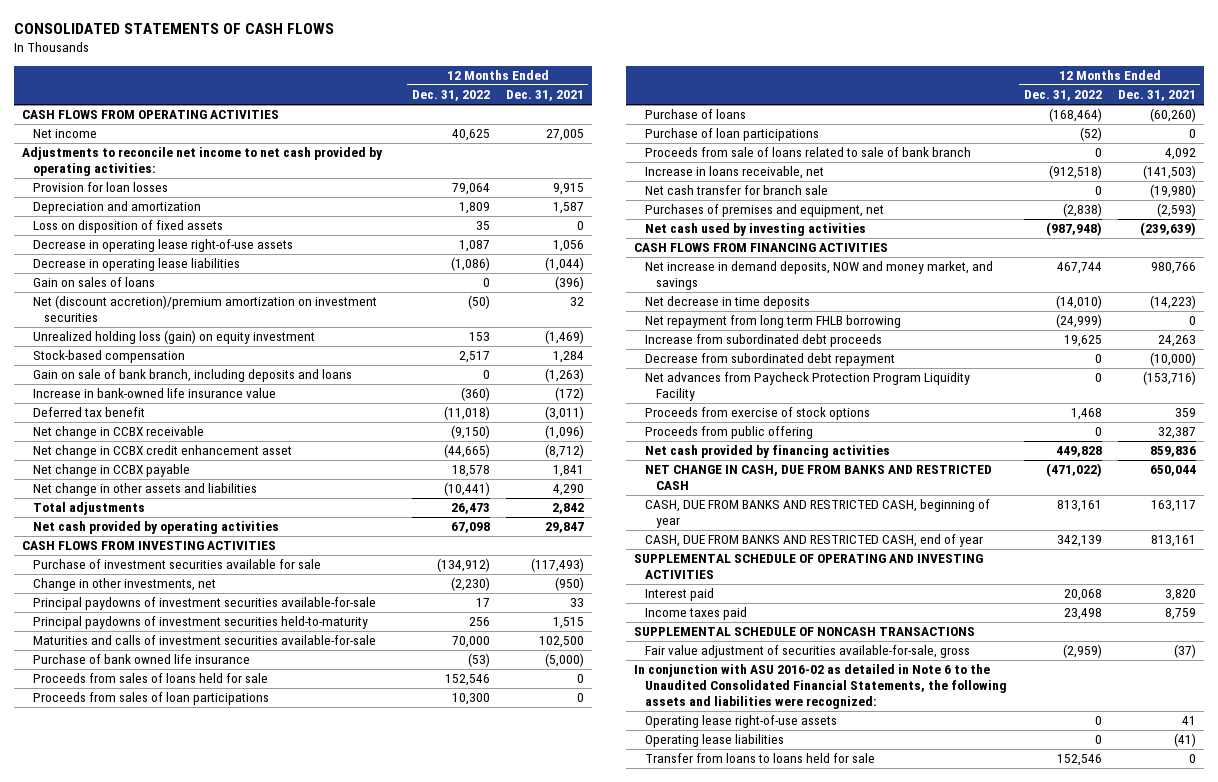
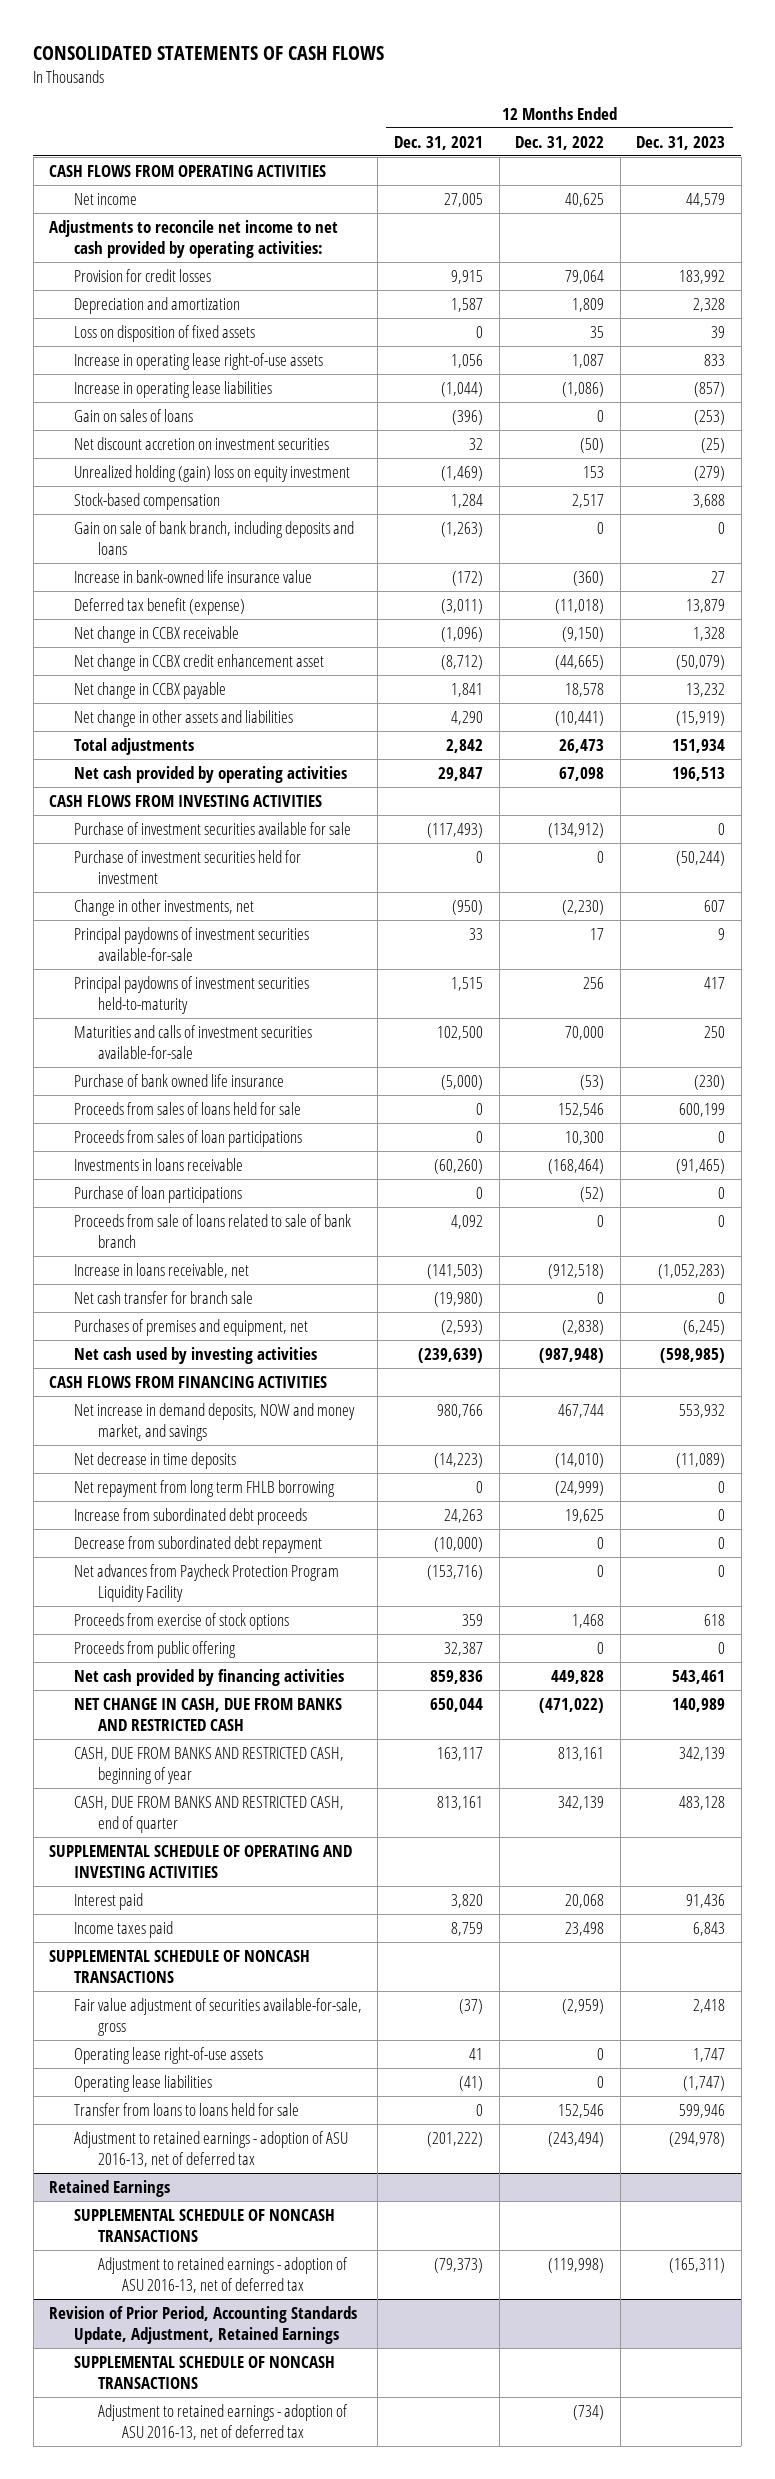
none -> [636,135,726,150] Dec. 31, 2023
[32,182,168,193] Provision for loan losses -> [73,268,211,282] Provision for credit losses
[32,239,293,253] Decrease in operating lease right-of-use assets -> [73,352,323,370] Increase in operating lease right-of-use assets
[32,258,240,272] Decrease in operating lease liabilities -> [73,380,272,398] Increase in operating lease liabilities
[32,295,377,323] Net (discount accretion)/premium amortization on investment securities -> [73,436,329,450] Net discount accretion on investment securities
[32,330,315,345] Unrealized holding loss (gain) on equity investment -> [73,464,350,482] Unrealized holding (gain) loss on equity investment
[32,407,145,418] Deferred tax benefit -> [73,597,245,615] Deferred tax benefit (expense)
none -> [73,849,301,884] Purchase of investment securities held for investment
[644,109,746,120] Purchase of loans -> [73,1157,243,1171] Investments in loans receivable
[644,534,983,548] CASH, DUE FROM BANKS AND RESTRICTED CASH, end of year -> [73,1795,344,1833] CASH, DUE FROM BANKS AND RESTRICTED CASH, end of quarter
[633,664,1007,710] In conjunction with ASU 2016-02 as detailed in Note 6 to the Unaudited Consolidated Financial Statements, the following assets and liabilities were recognized: -> none
none -> [73,2130,348,2167] Adjustment to retained earnings - adoption of ASU 2016-13, net of deferred tax
none -> [49,2179,171,2197] Retained Earnings
none -> [73,2208,335,2242] SUPPLEMENTAL SCHEDULE OF NONCASH TRANSACTIONS
none -> [98,2256,349,2293] Adjustment to retained earnings - adoption of ASU 2016-13, net of deferred tax
none -> [49,2305,358,2344] Revision of Prior Period, Accounting Standards Update, Adjustment, Retained Earnings
none -> [73,2355,335,2389] SUPPLEMENTAL SCHEDULE OF NONCASH TRANSACTIONS
none -> [98,2403,349,2440] Adjustment to retained earnings - adoption of ASU 2016-13, net of deferred tax

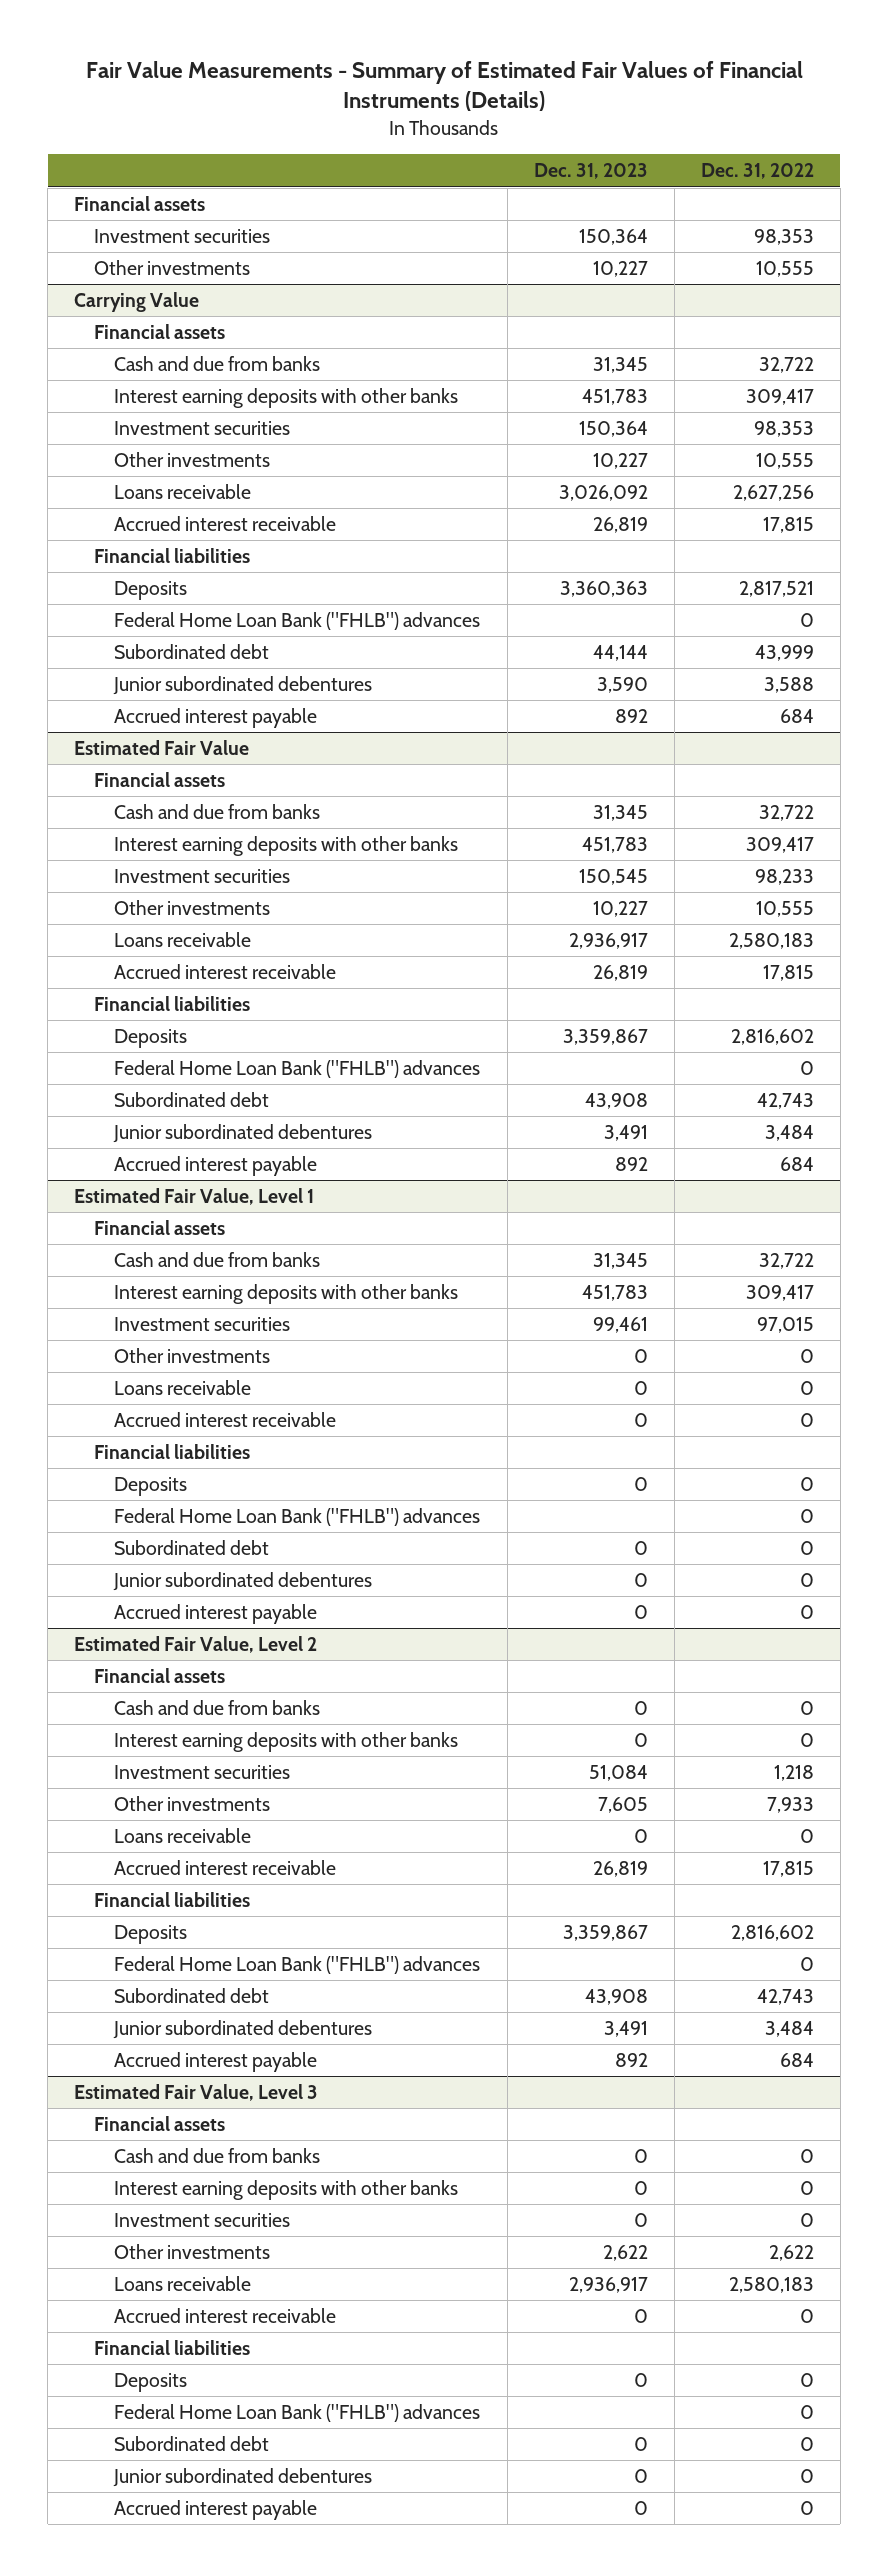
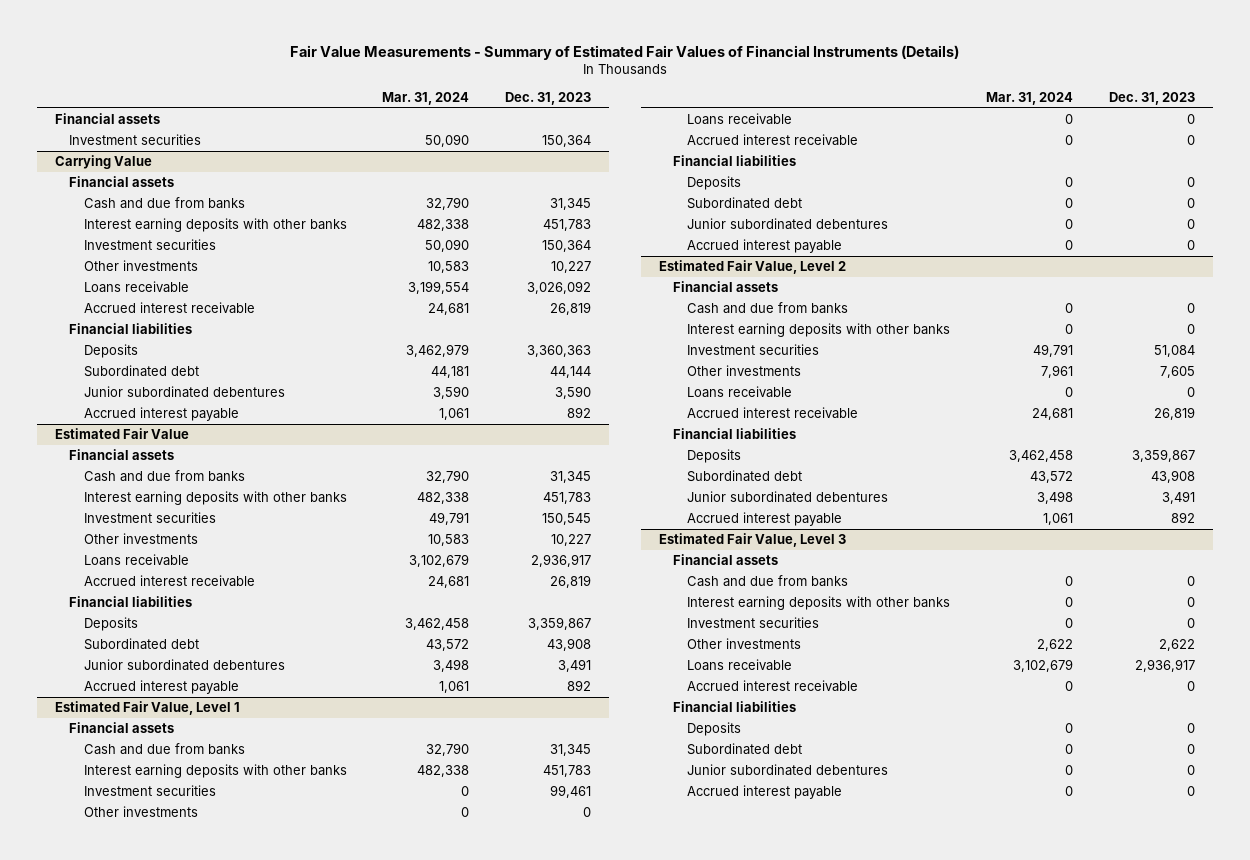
[700,163,814,180] Dec. 31, 2022 -> none
none -> [382,92,470,106] Mar. 31, 2024
[94,260,251,276] Other investments -> none
[114,612,481,631] Federal Home Loan Bank ("FHLB") advances -> none
[114,1060,481,1079] Federal Home Loan Bank ("FHLB") advances -> none
[114,1508,481,1527] Federal Home Loan Bank ("FHLB") advances -> none
[114,1956,481,1975] Federal Home Loan Bank ("FHLB") advances -> none
[114,2404,481,2423] Federal Home Loan Bank ("FHLB") advances -> none

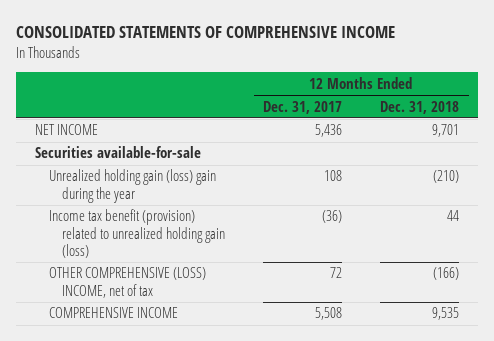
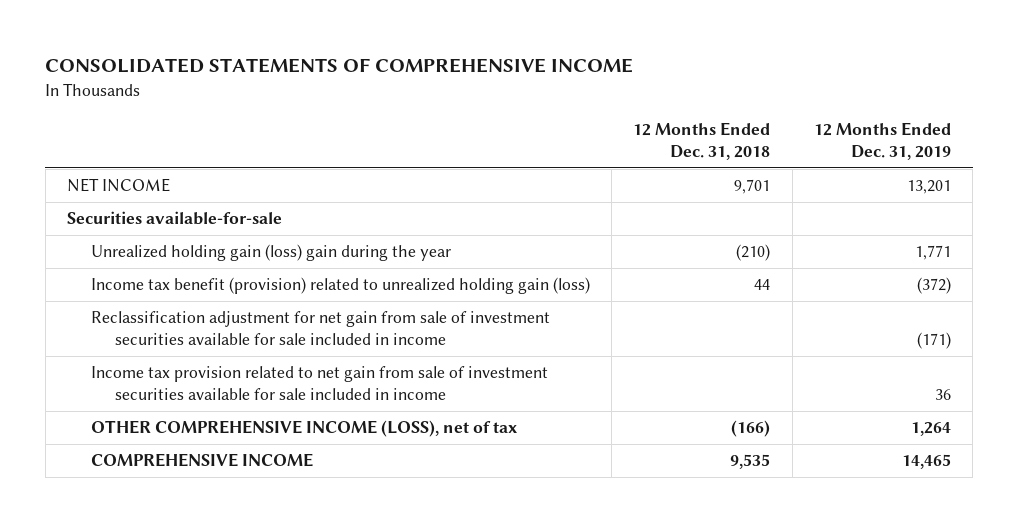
[263,100,343,114] Dec. 31, 2017 -> none
none -> [813,121,951,160] 12 Months Ended Dec. 31, 2019
none -> [90,310,550,346] Reclassification adjustment for net gain from sale of investment securities available for sale included in income
none -> [90,365,548,401] Income tax provision related to net gain from sale of investment securities available for sale included in income
[48,267,206,298] OTHER COMPREHENSIVE (LOSS) INCOME, net of tax -> [90,419,517,437] OTHER COMPREHENSIVE INCOME (LOSS), net of tax

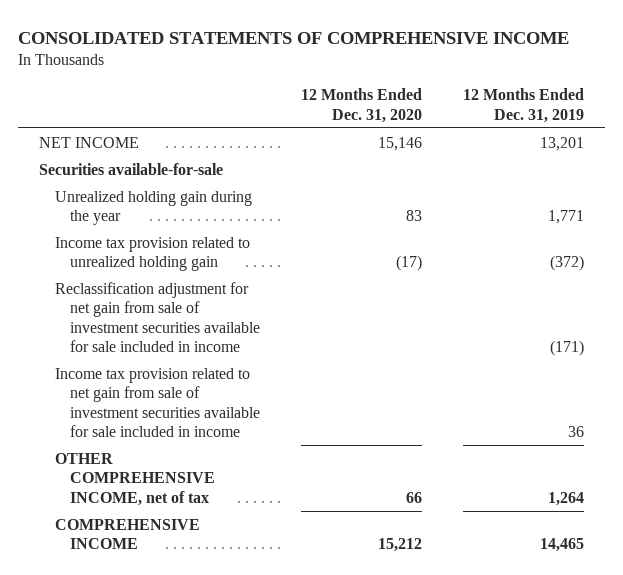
[633,121,771,160] 12 Months Ended Dec. 31, 2018 -> none
none -> [301,88,423,123] 12 Months Ended Dec. 31, 2020
[90,243,451,261] Unrealized holding gain (loss) gain during the year -> [54,190,252,226] Unrealized holding gain during the year
[90,276,590,294] Income tax benefit (provision) related to unrealized holding gain (loss) -> [54,236,250,272] Income tax provision related to unrealized holding gain
[90,419,517,437] OTHER COMPREHENSIVE INCOME (LOSS), net of tax -> [54,452,216,506] OTHER COMPREHENSIVE INCOME, net of tax

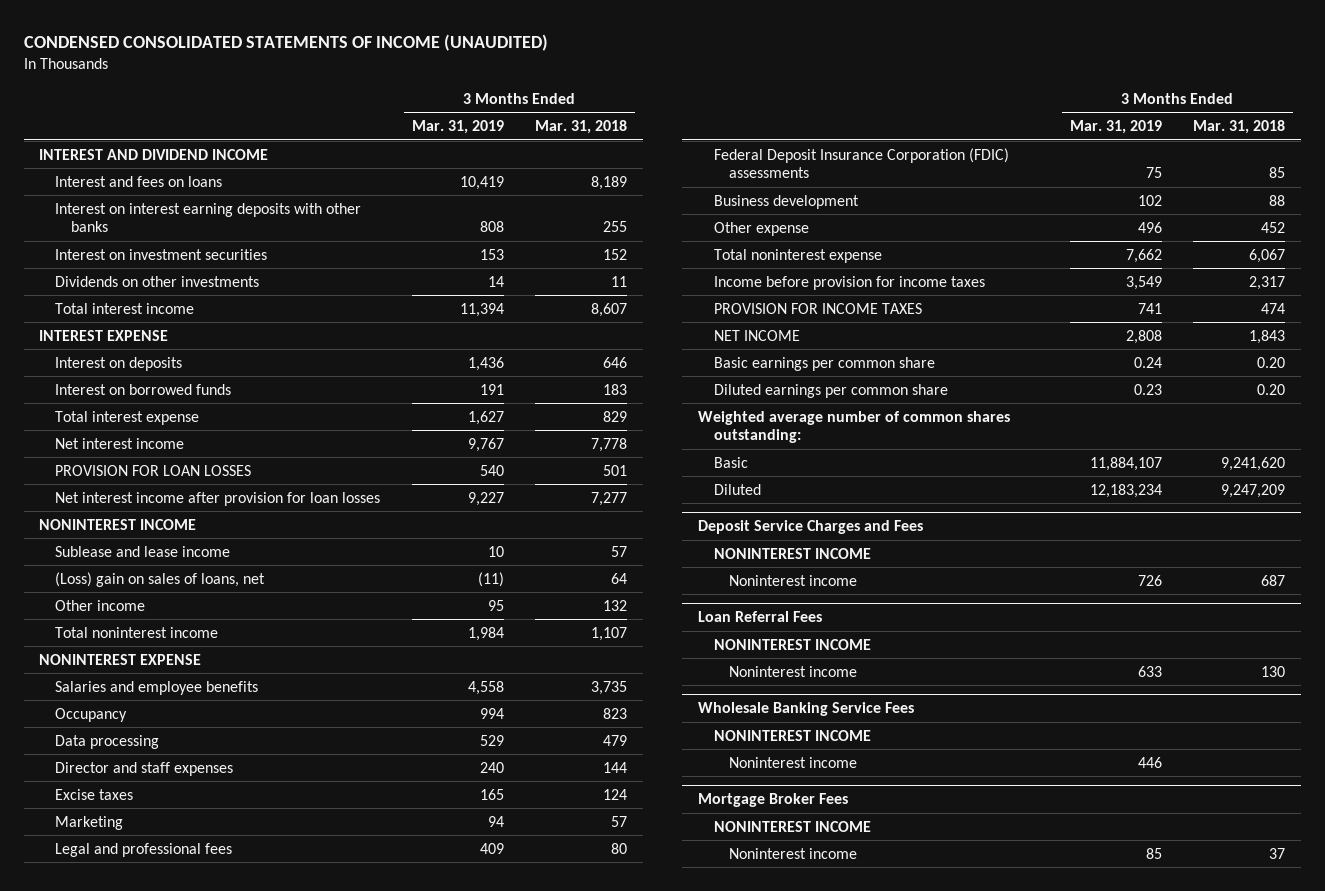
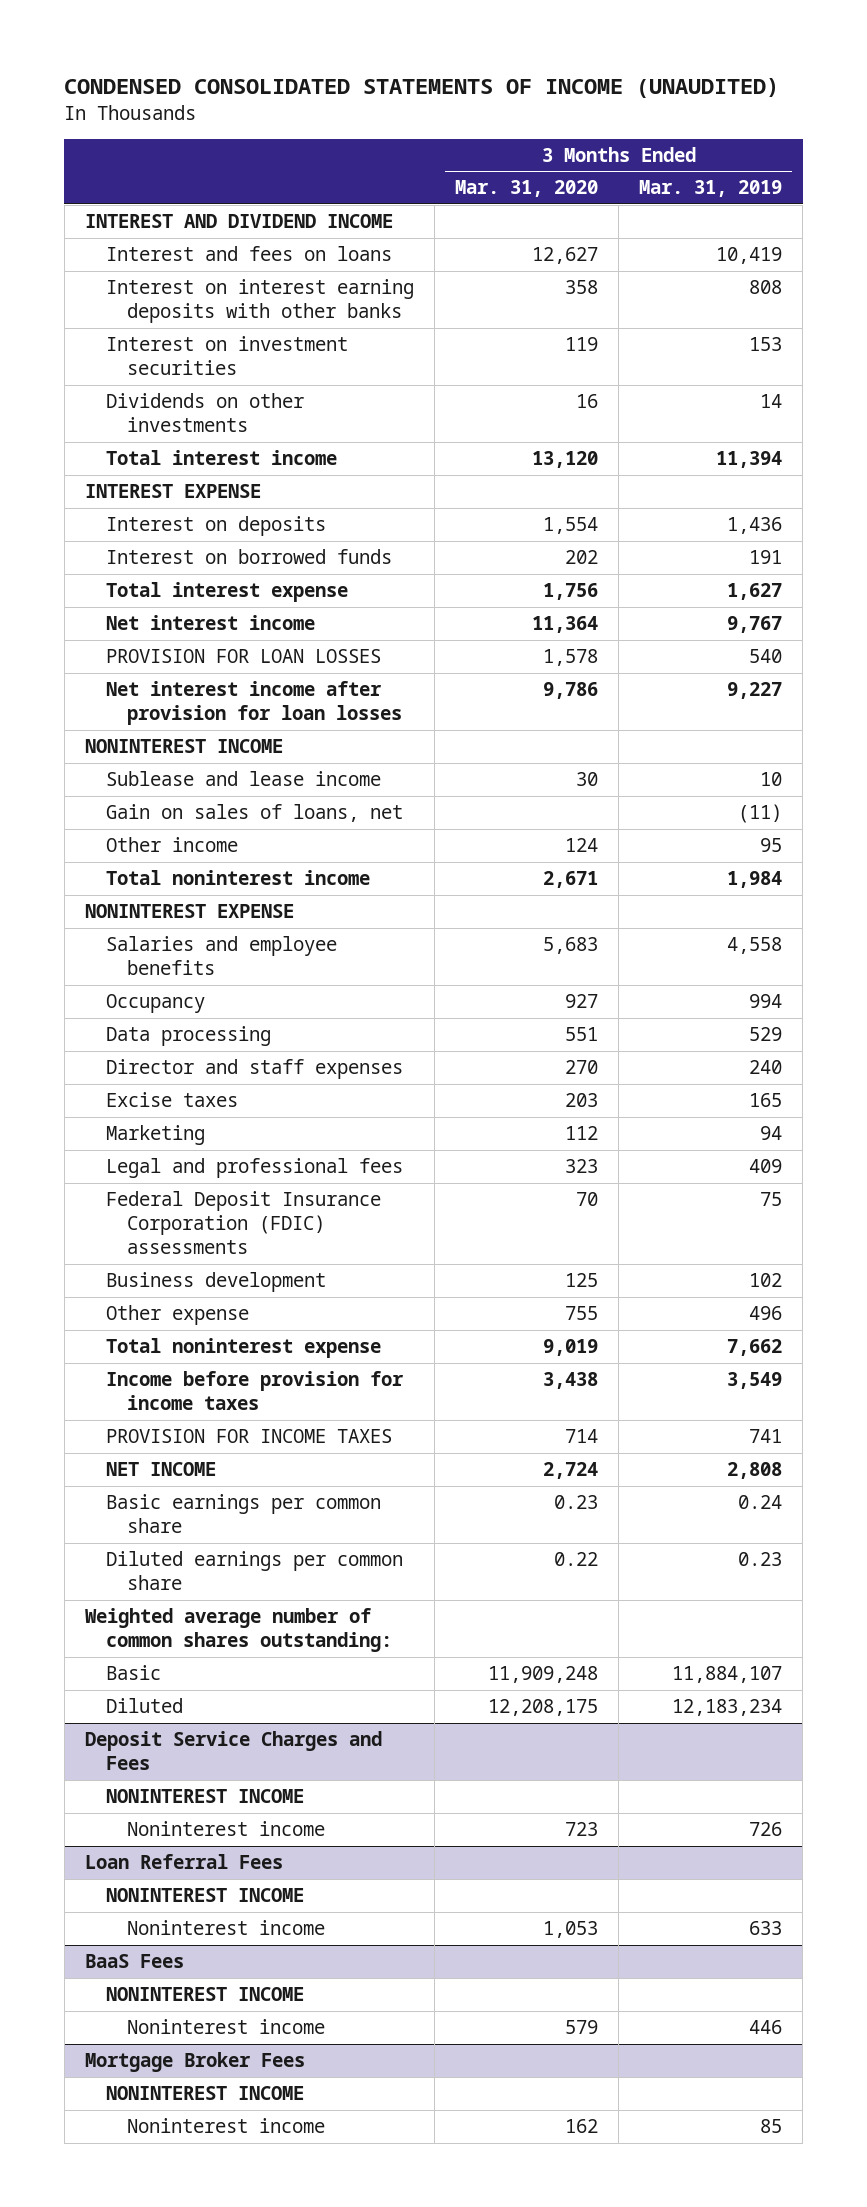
[534,120,627,135] Mar. 31, 2018 -> none
none -> [455,180,599,198] Mar. 31, 2020
[55,571,266,587] (Loss) gain on sales of loans, net -> [105,804,403,823] Gain on sales of loans, net
[697,702,914,717] Wholesale Banking Service Fees -> none
none -> [84,1954,184,1969] BaaS Fees

